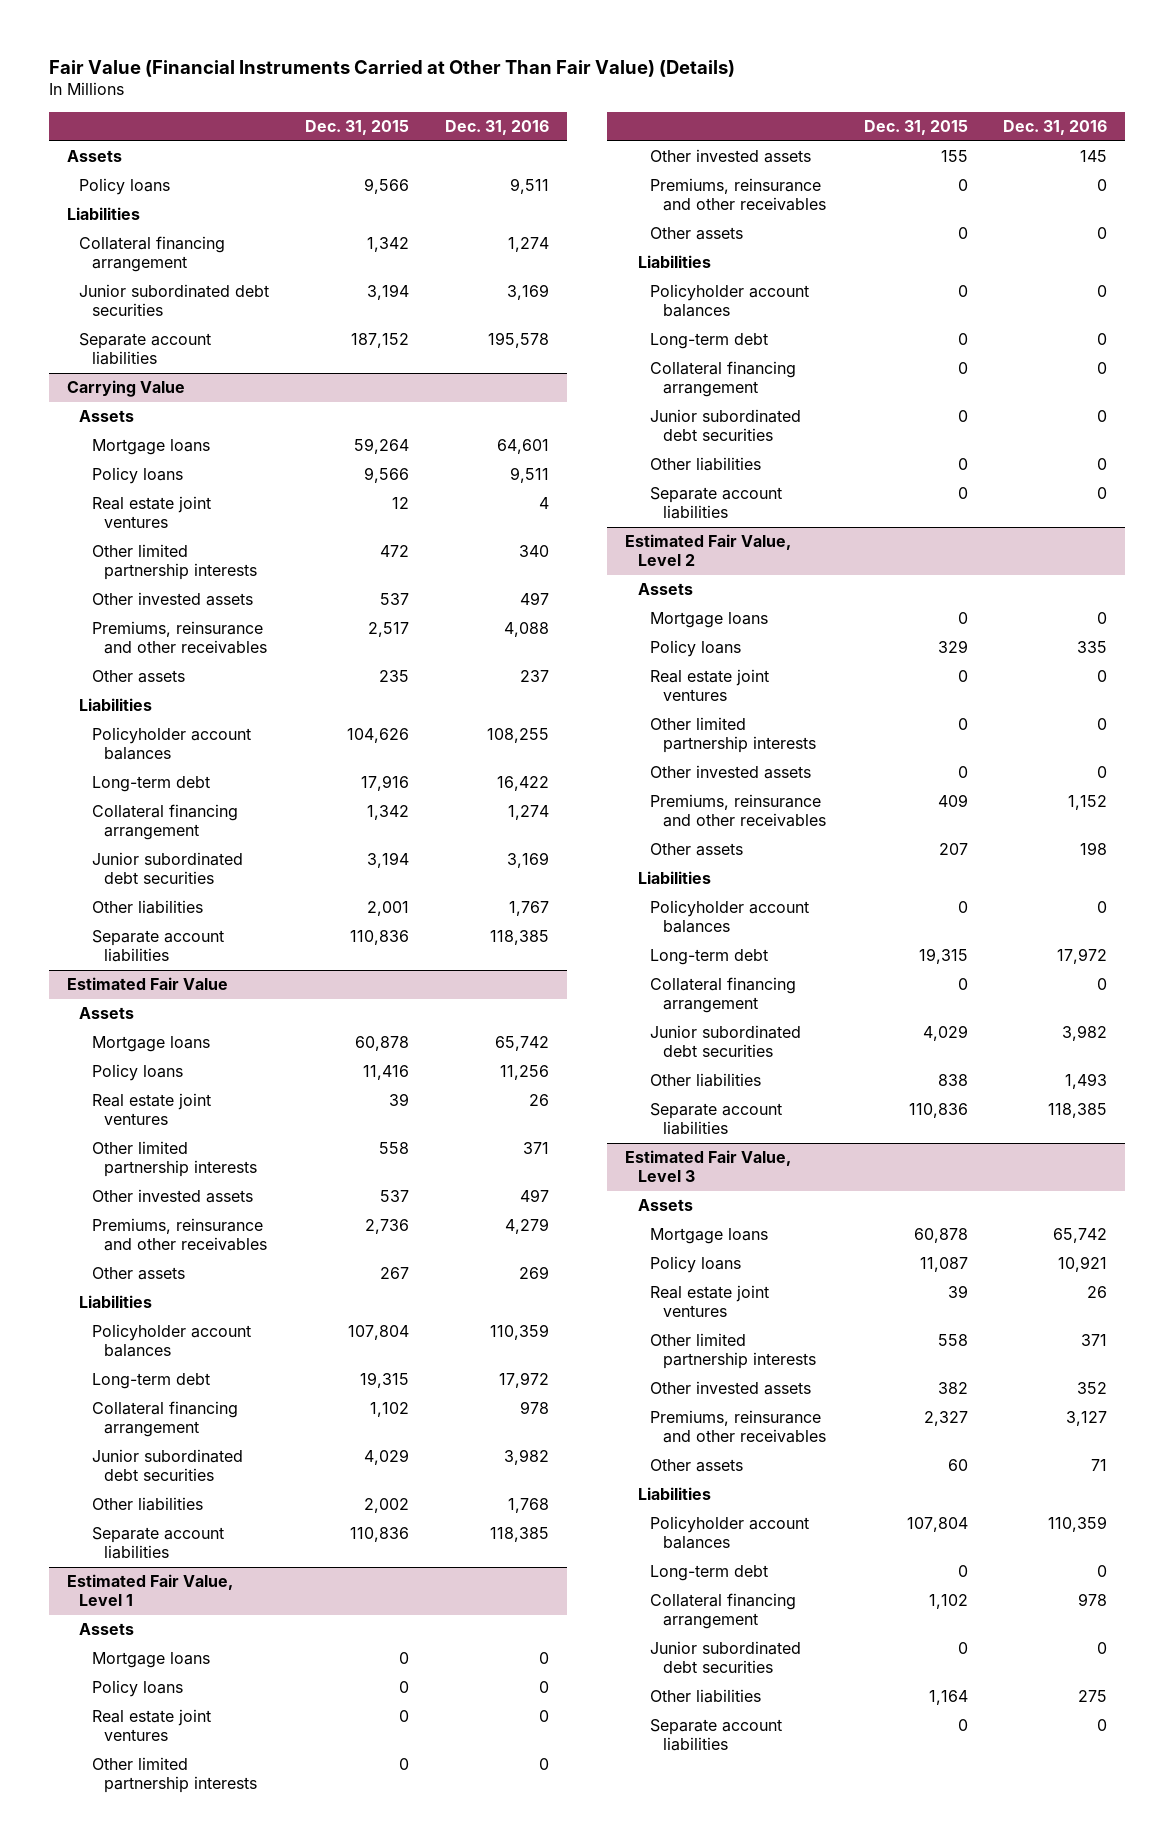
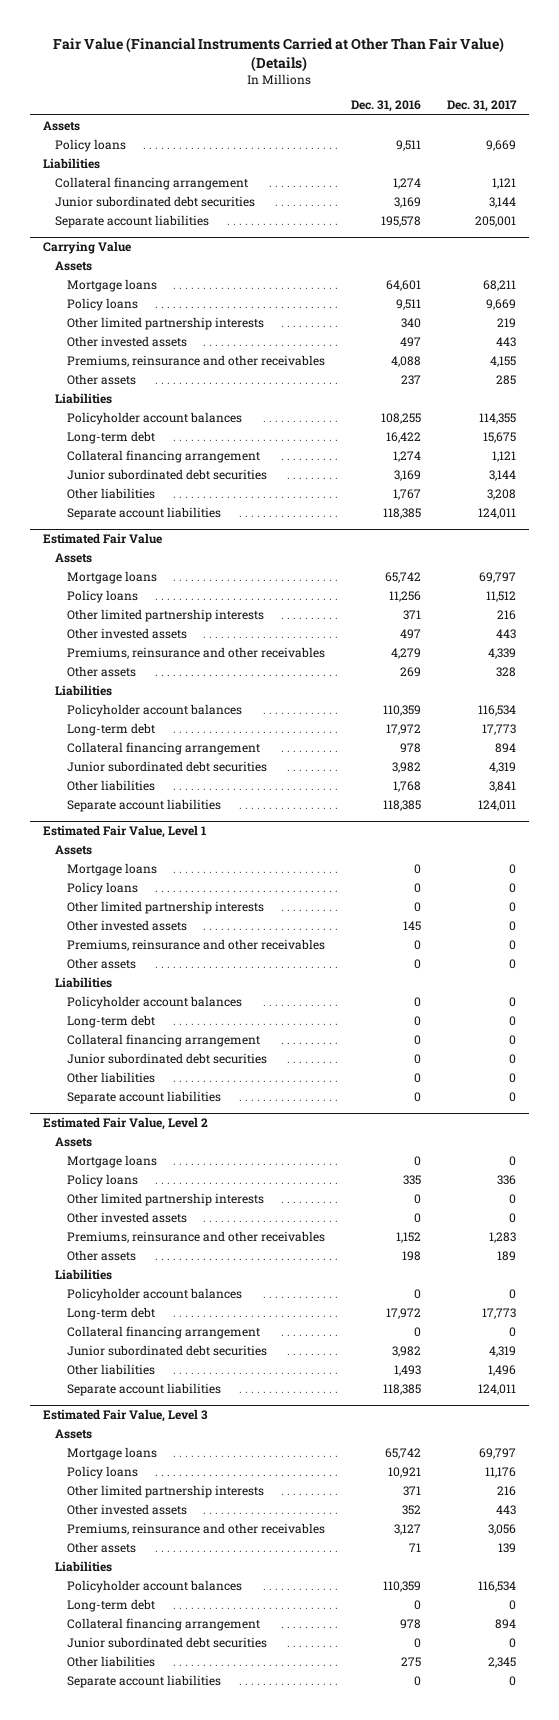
[305,119,410,135] Dec. 31, 2015 -> none
none -> [446,100,517,113] Dec. 31, 2017
[91,496,211,529] Real estate joint ventures -> none
[91,1093,211,1126] Real estate joint ventures -> none
[91,1709,211,1742] Real estate joint ventures -> none
[650,669,770,702] Real estate joint ventures -> none
[650,1285,770,1318] Real estate joint ventures -> none

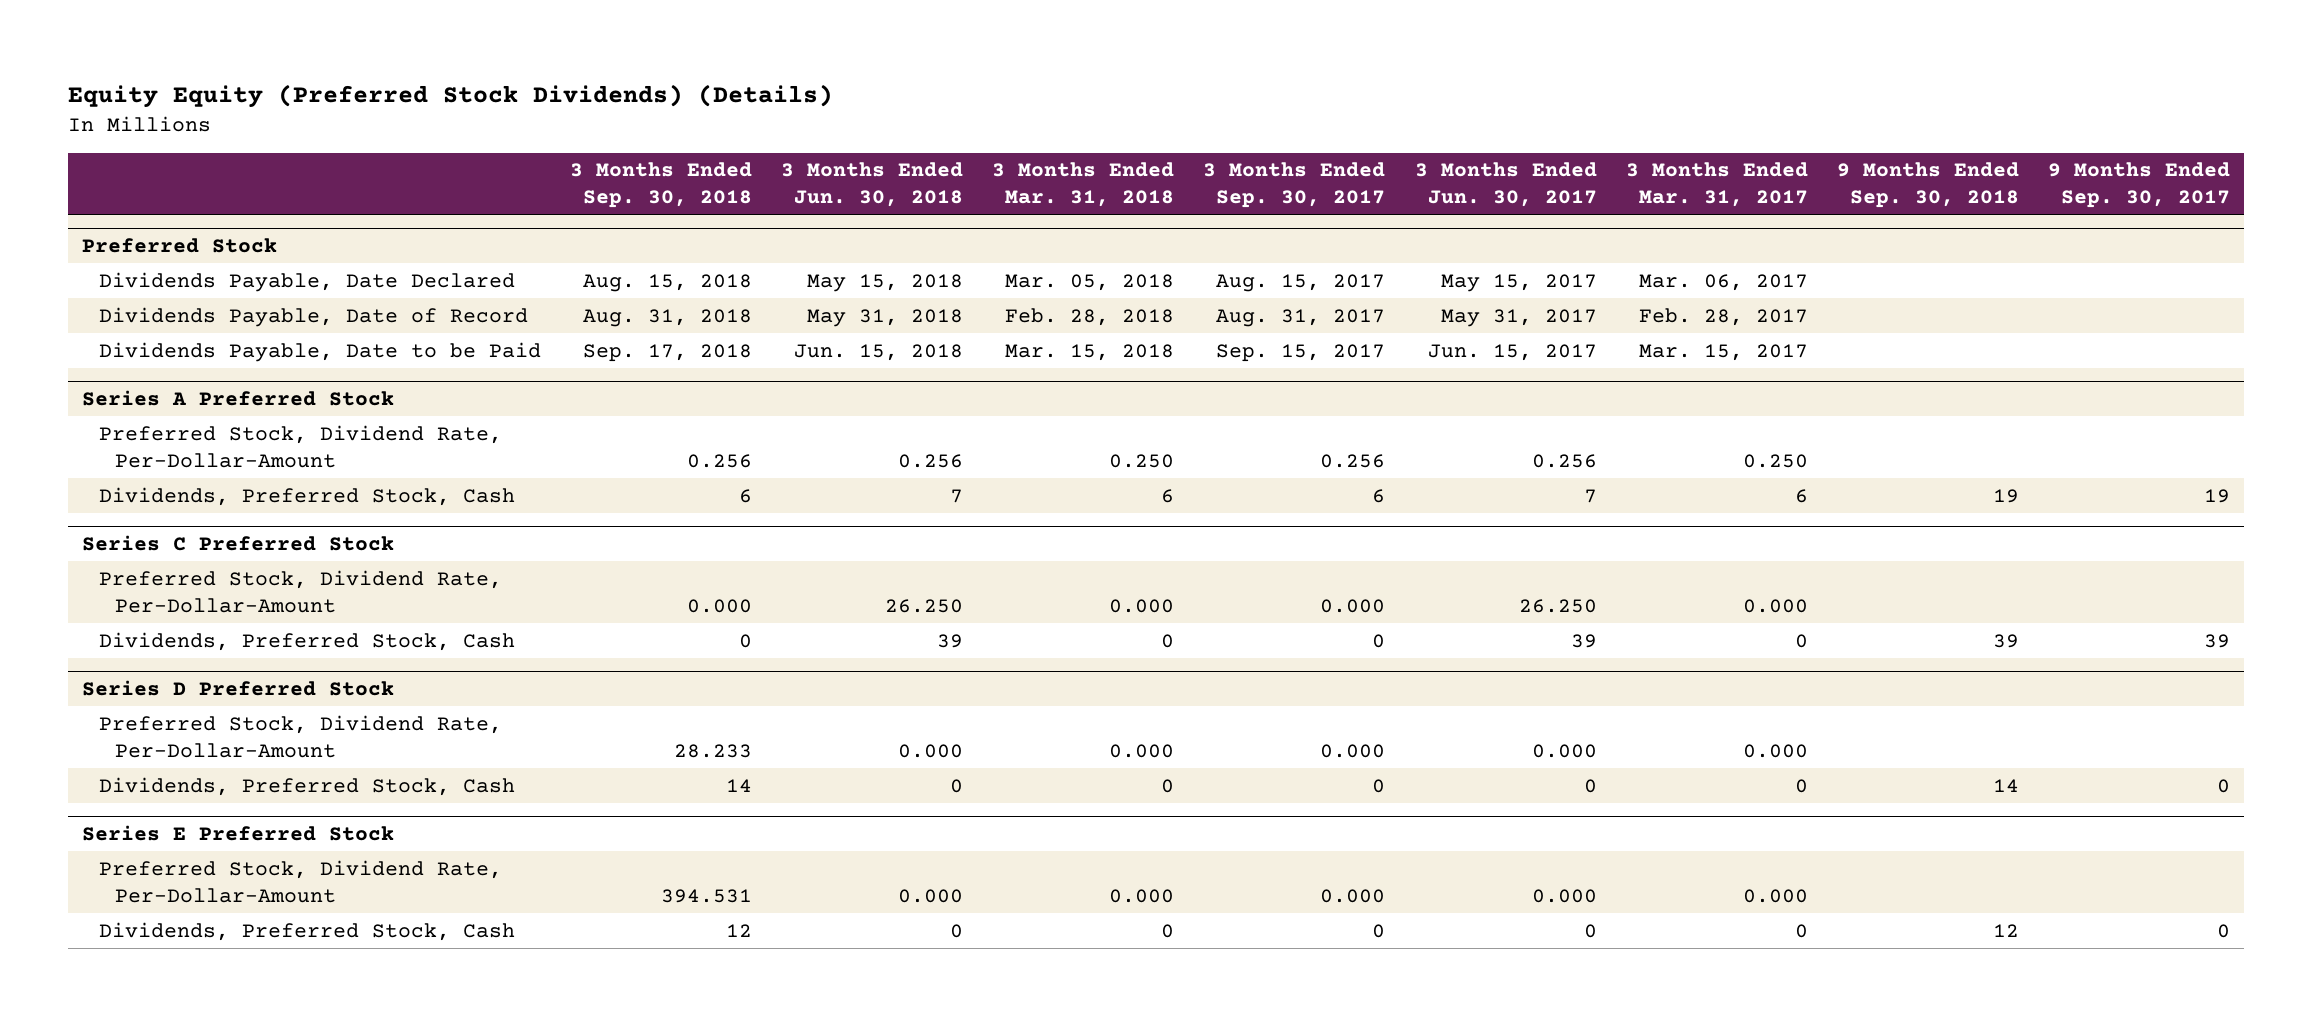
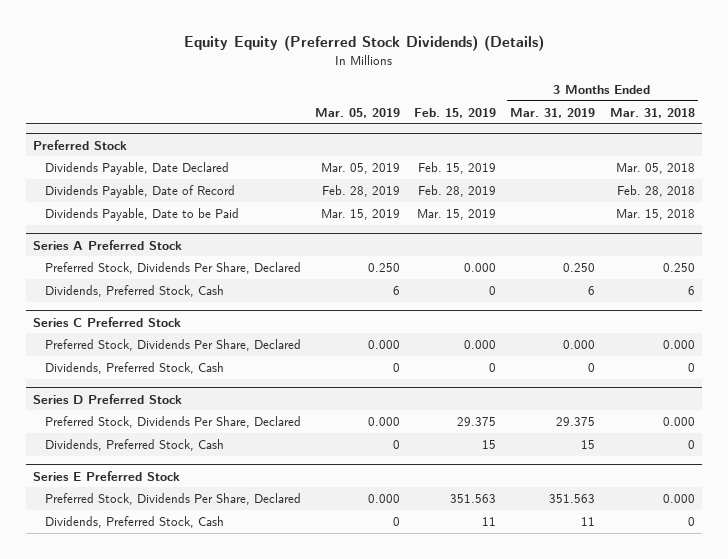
[570,162,753,209] 3 Months Ended Sep. 30, 2018 -> none
[781,162,964,208] 3 Months Ended Jun. 30, 2018 -> none
[1203,162,1386,209] 3 Months Ended Sep. 30, 2017 -> none
[1414,162,1597,208] 3 Months Ended Jun. 30, 2017 -> none
[1625,162,1808,208] 3 Months Ended Mar. 31, 2017 -> none
[1836,162,2019,209] 9 Months Ended Sep. 30, 2018 -> none
[2047,162,2230,209] 9 Months Ended Sep. 30, 2017 -> none
none -> [314,107,400,118] Mar. 05, 2019
none -> [414,107,497,118] Feb. 15, 2019
none -> [510,107,596,118] Mar. 31, 2019
[98,424,502,468] Preferred Stock, Dividend Rate, Per-Dollar-Amount -> none
none -> [44,262,301,275] Preferred Stock, Dividends Per Share, Declared
[98,569,502,613] Preferred Stock, Dividend Rate, Per-Dollar-Amount -> none
none -> [44,339,301,352] Preferred Stock, Dividends Per Share, Declared
[98,714,502,758] Preferred Stock, Dividend Rate, Per-Dollar-Amount -> none
none -> [44,416,301,429] Preferred Stock, Dividends Per Share, Declared
[98,859,502,903] Preferred Stock, Dividend Rate, Per-Dollar-Amount -> none
none -> [44,493,301,506] Preferred Stock, Dividends Per Share, Declared

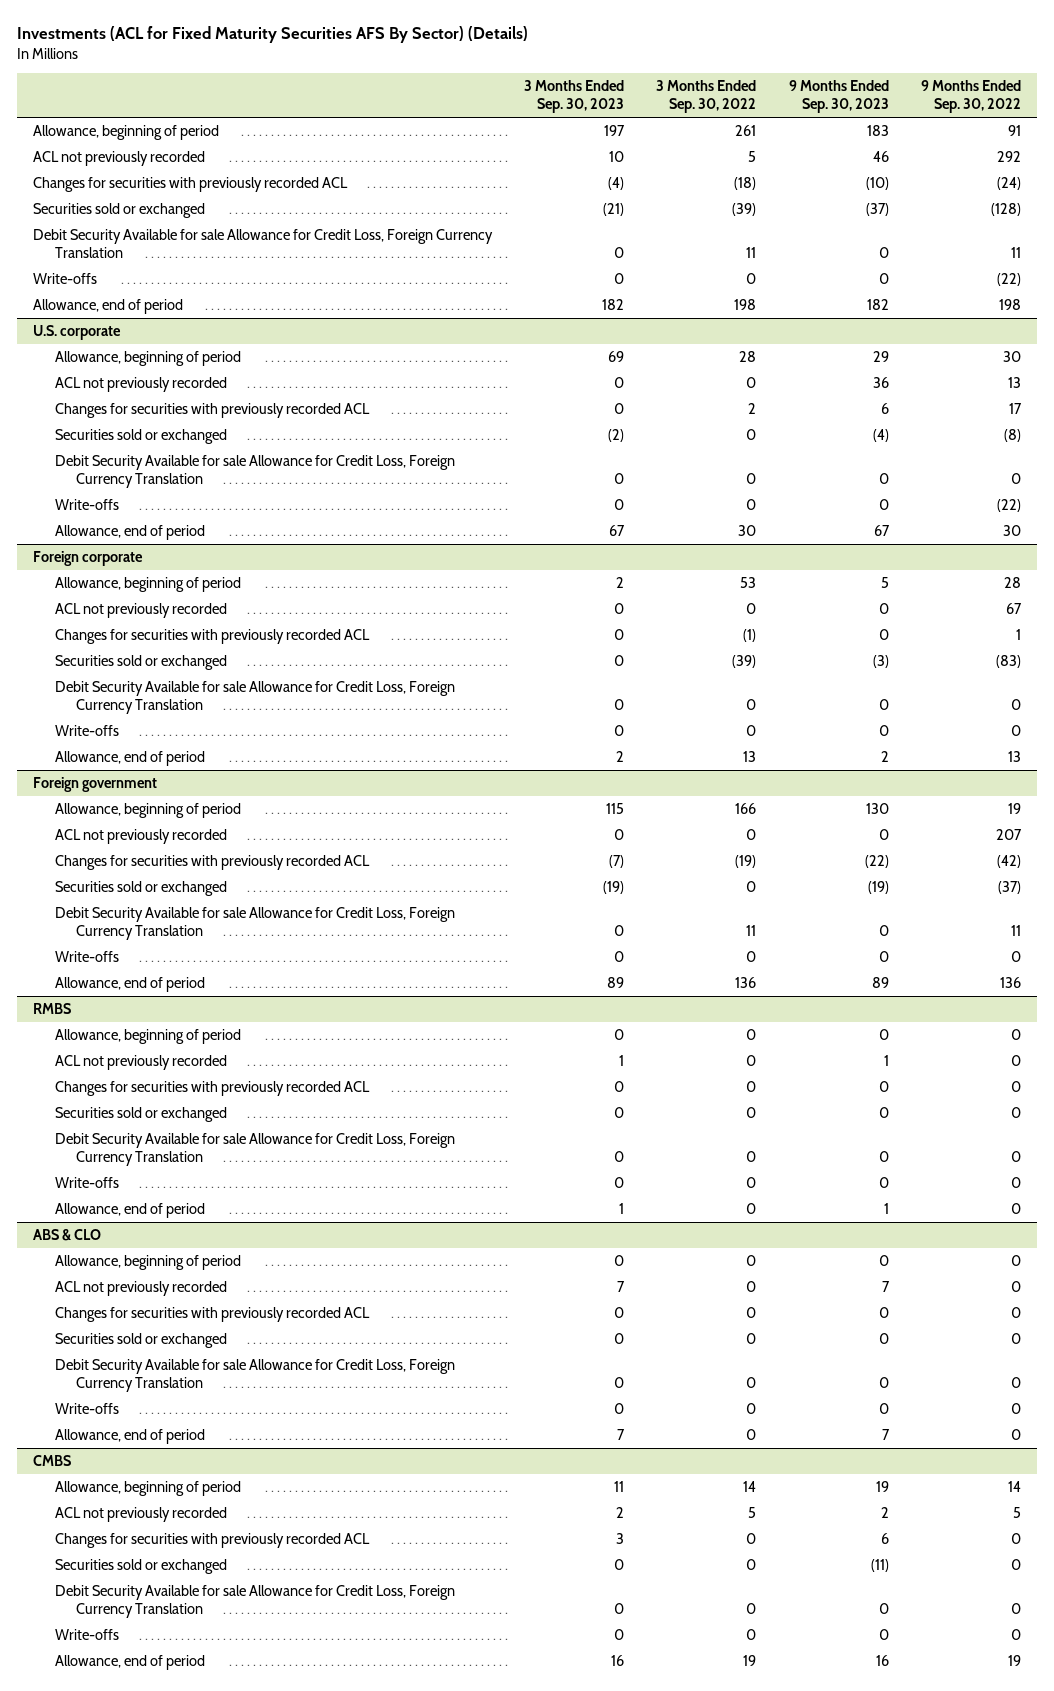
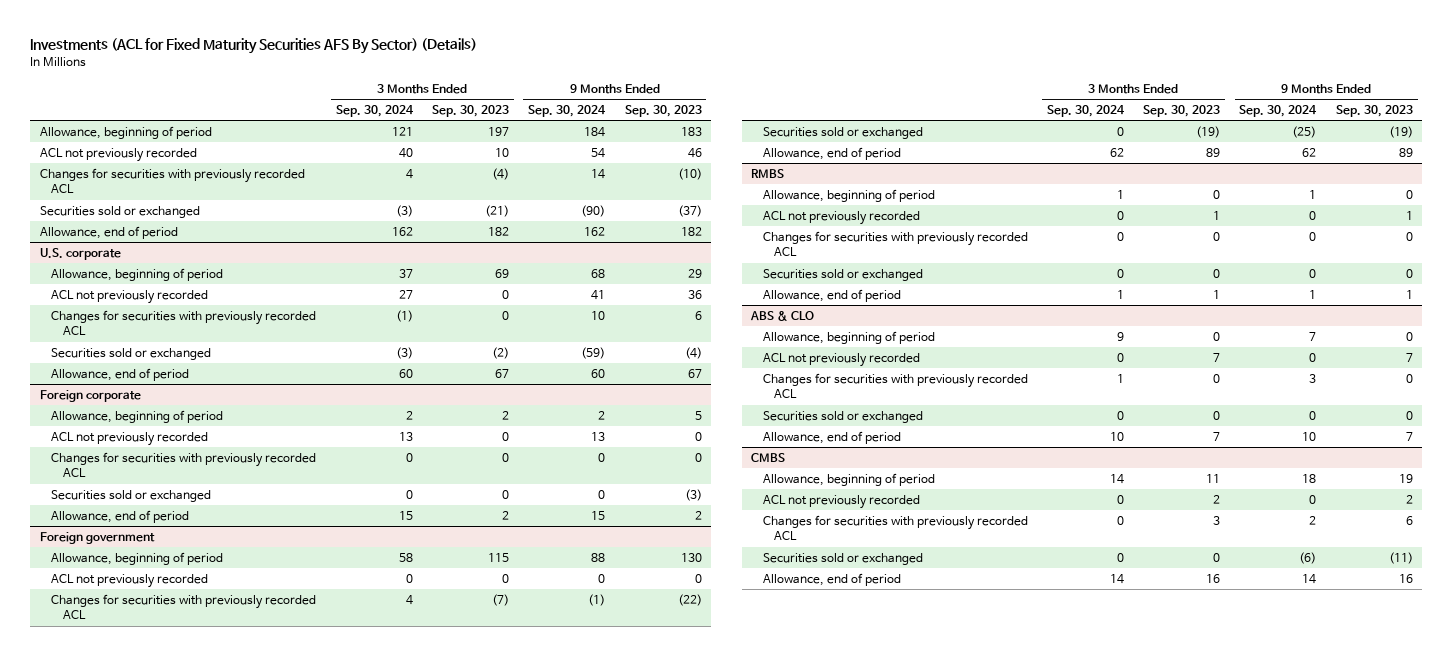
[656,80,757,114] 3 Months Ended Sep. 30, 2022 -> none
[920,80,1021,114] 9 Months Ended Sep. 30, 2022 -> none
none -> [335,105,414,118] Sep. 30, 2024
none -> [528,105,607,118] Sep. 30, 2024
[33,229,494,259] Debit Security Available for sale Allowance for Credit Loss, Foreign Currency Translation -> none
[33,273,98,285] Write-offs -> none
[54,455,455,489] Debit Security Available for sale Allowance for Credit Loss, Foreign Currency Translation -> none
[54,499,119,511] Write-offs -> none
[54,681,455,715] Debit Security Available for sale Allowance for Credit Loss, Foreign Currency Translation -> none
[54,725,119,737] Write-offs -> none
[54,907,455,941] Debit Security Available for sale Allowance for Credit Loss, Foreign Currency Translation -> none
[54,951,119,963] Write-offs -> none
[54,1133,455,1167] Debit Security Available for sale Allowance for Credit Loss, Foreign Currency Translation -> none
[54,1177,119,1189] Write-offs -> none
[54,1359,455,1393] Debit Security Available for sale Allowance for Credit Loss, Foreign Currency Translation -> none
[54,1403,119,1415] Write-offs -> none
[54,1585,455,1619] Debit Security Available for sale Allowance for Credit Loss, Foreign Currency Translation -> none
[54,1629,119,1641] Write-offs -> none

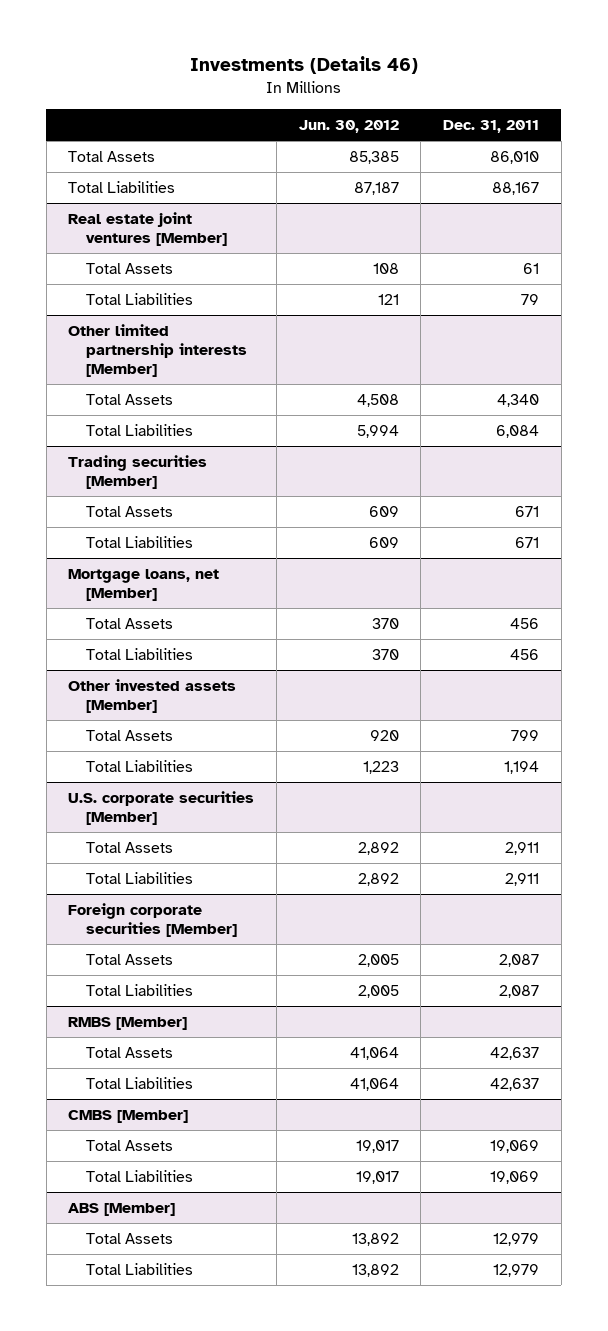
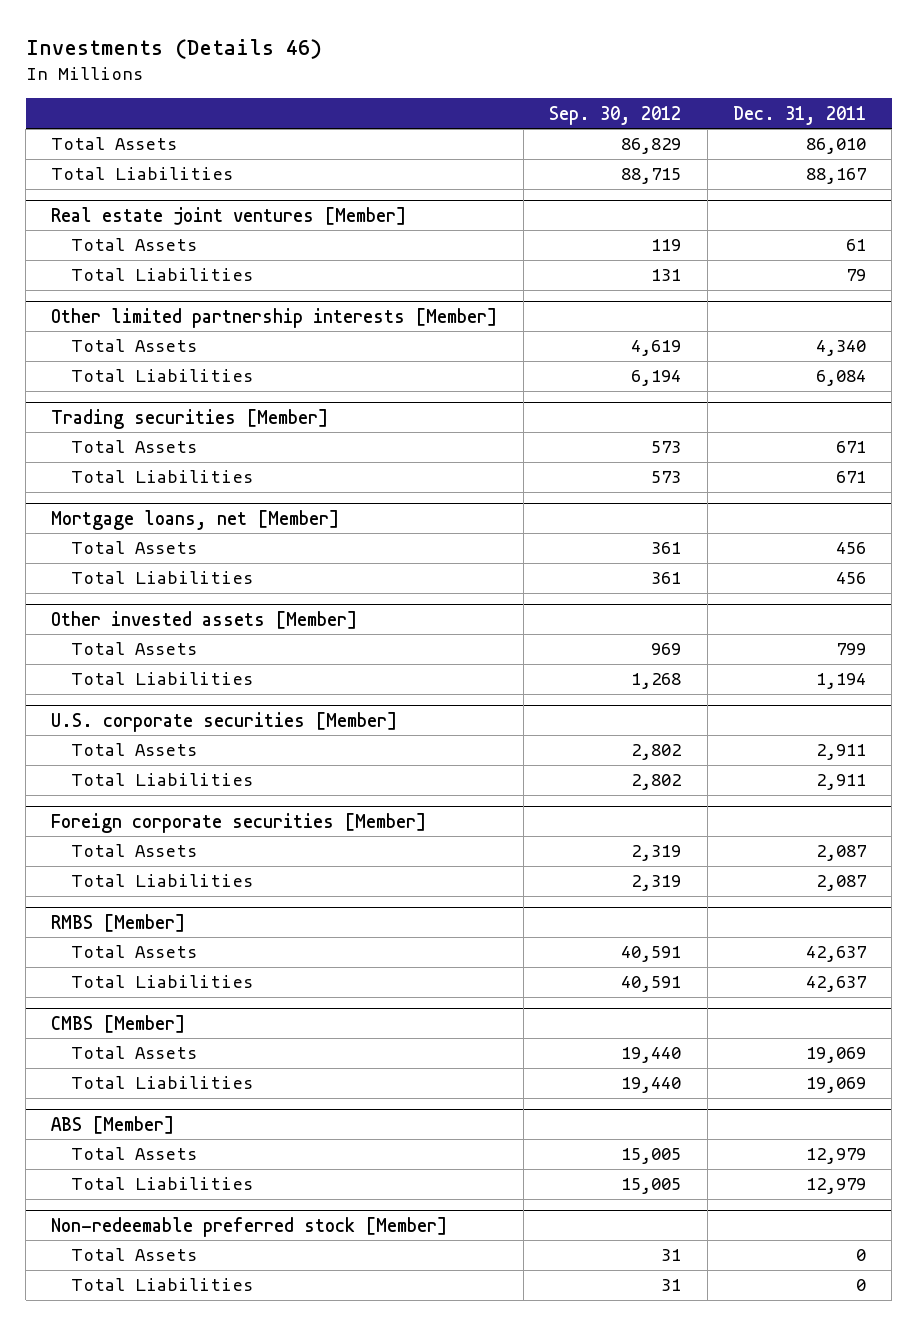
[298,120,399,134] Jun. 30, 2012 -> none
none -> [549,105,682,125] Sep. 30, 2012
none -> [51,1216,448,1237] Non-redeemable preferred stock [Member]
none -> [70,1248,197,1262] Total Assets
none -> [70,1278,253,1292] Total Liabilities

